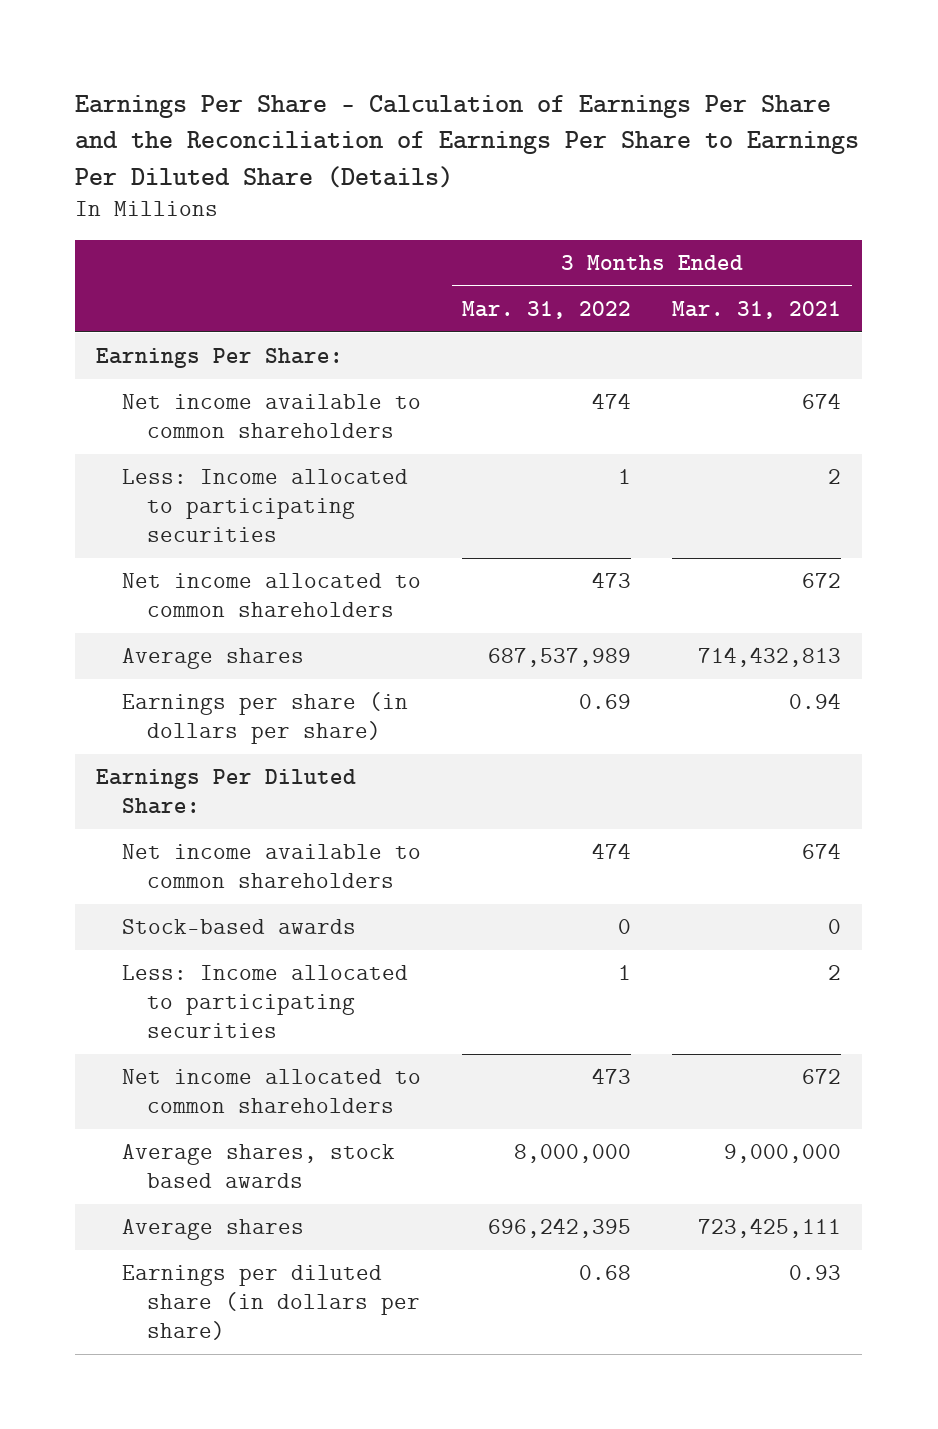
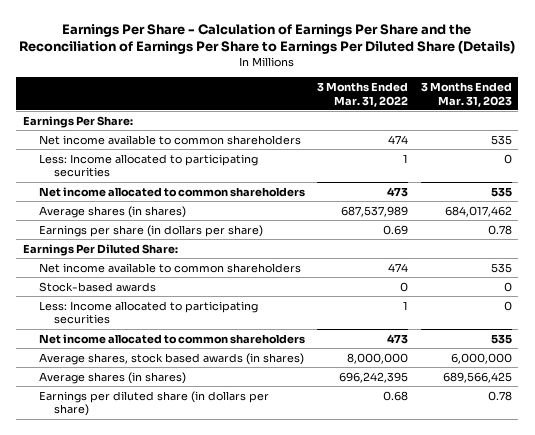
[672,300,842,319] Mar. 31, 2021 -> none
none -> [421,81,513,107] 3 Months Ended Mar. 31, 2023
[121,648,304,670] Average shares -> [38,205,186,218] Average shares (in shares)
[121,1144,395,1189] Average shares, stock based awards -> [38,352,304,365] Average shares, stock based awards (in shares)
[121,1219,304,1241] Average shares -> [38,371,186,384] Average shares (in shares)

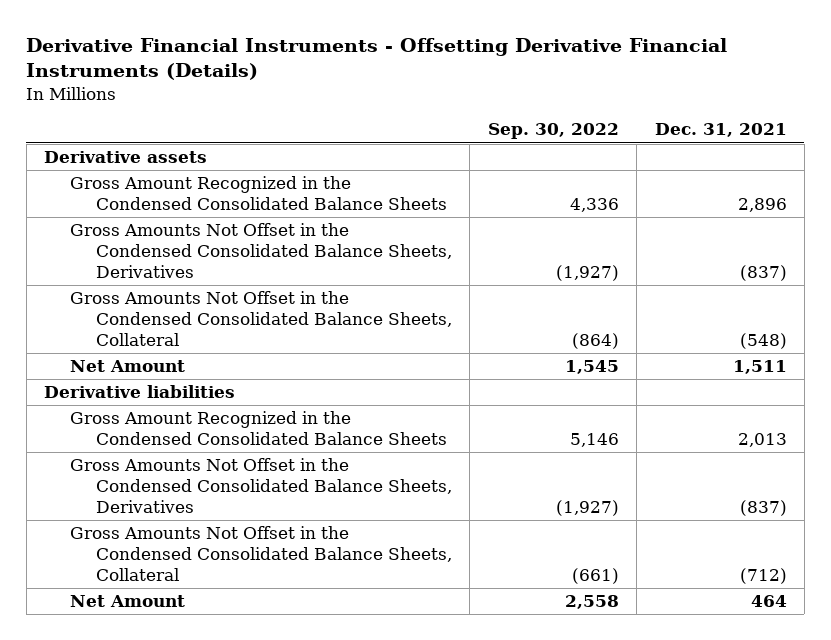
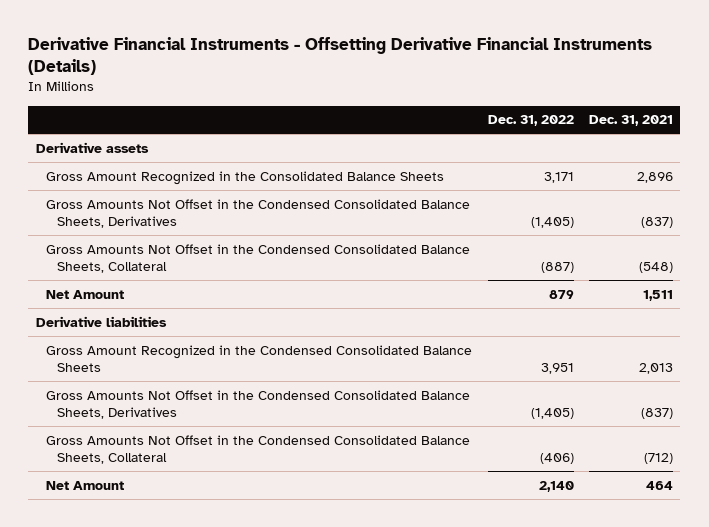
[487,123,619,140] Sep. 30, 2022 -> none
none -> [487,115,574,127] Dec. 31, 2022
[69,176,447,210] Gross Amount Recognized in the Condensed Consolidated Balance Sheets -> [46,170,445,185] Gross Amount Recognized in the Consolidated Balance Sheets

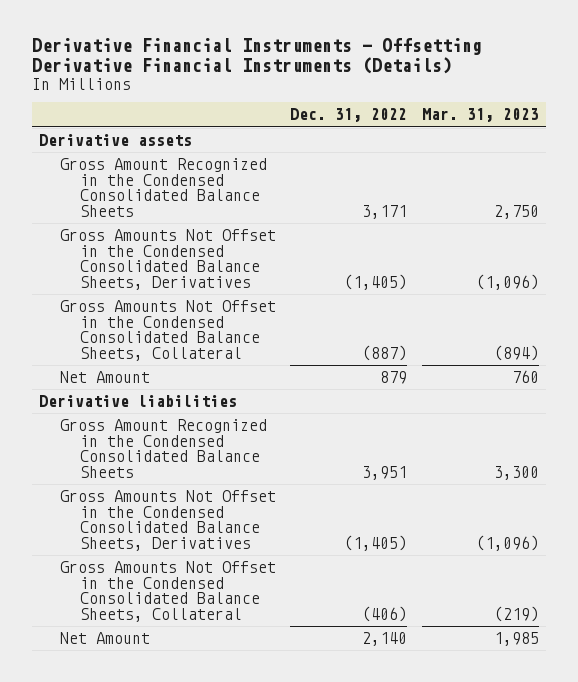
[588,115,673,127] Dec. 31, 2021 -> none
none -> [421,108,539,123] Mar. 31, 2023
[46,170,445,185] Gross Amount Recognized in the Consolidated Balance Sheets -> [59,157,267,217] Gross Amount Recognized in the Condensed Consolidated Balance Sheets

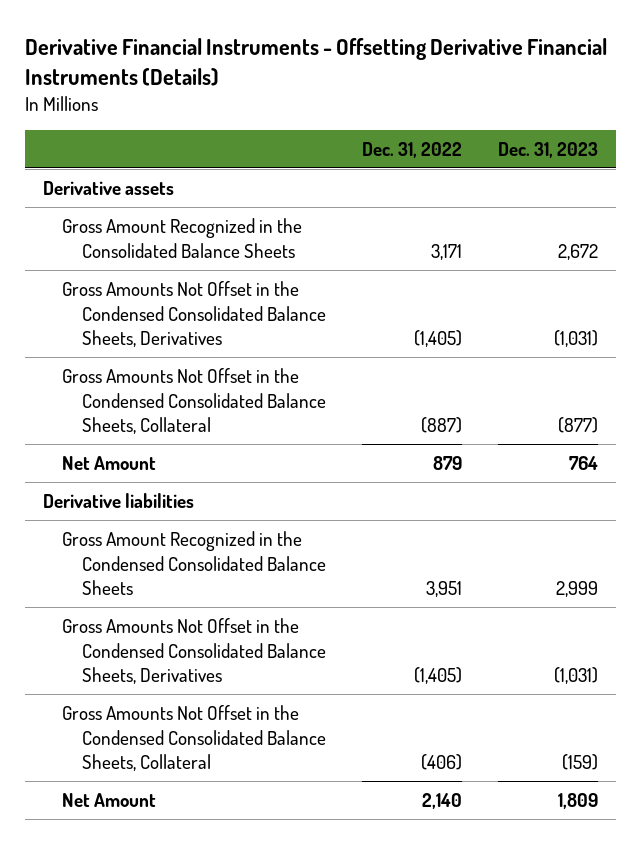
[421,108,539,123] Mar. 31, 2023 -> none
none -> [497,141,598,158] Dec. 31, 2023
[59,157,267,217] Gross Amount Recognized in the Condensed Consolidated Balance Sheets -> [62,217,303,258] Gross Amount Recognized in the Consolidated Balance Sheets

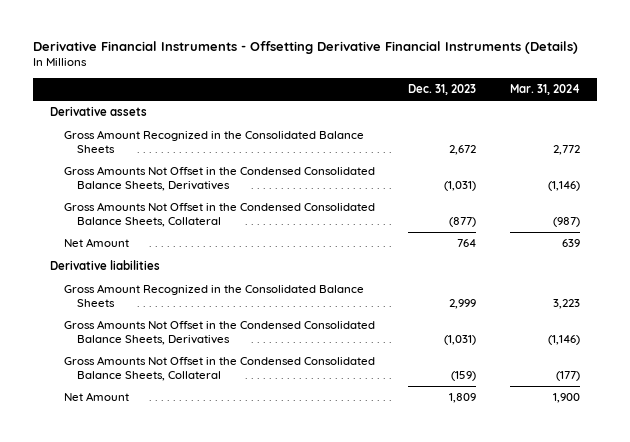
[361,141,462,158] Dec. 31, 2022 -> none
none -> [510,84,581,96] Mar. 31, 2024
[62,530,326,596] Gross Amount Recognized in the Condensed Consolidated Balance Sheets -> [63,284,364,307] Gross Amount Recognized in the Consolidated Balance Sheets

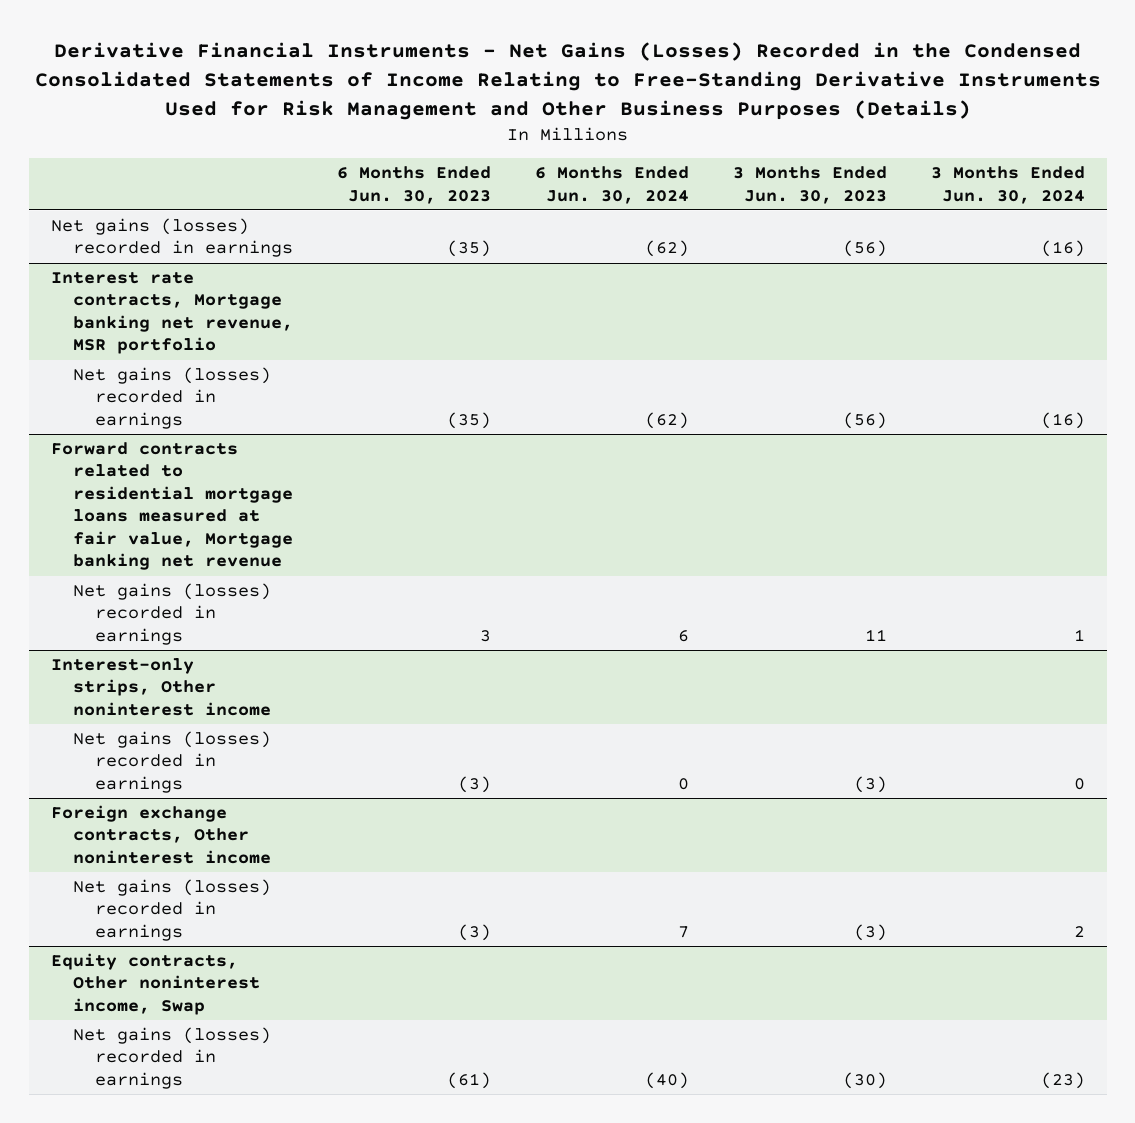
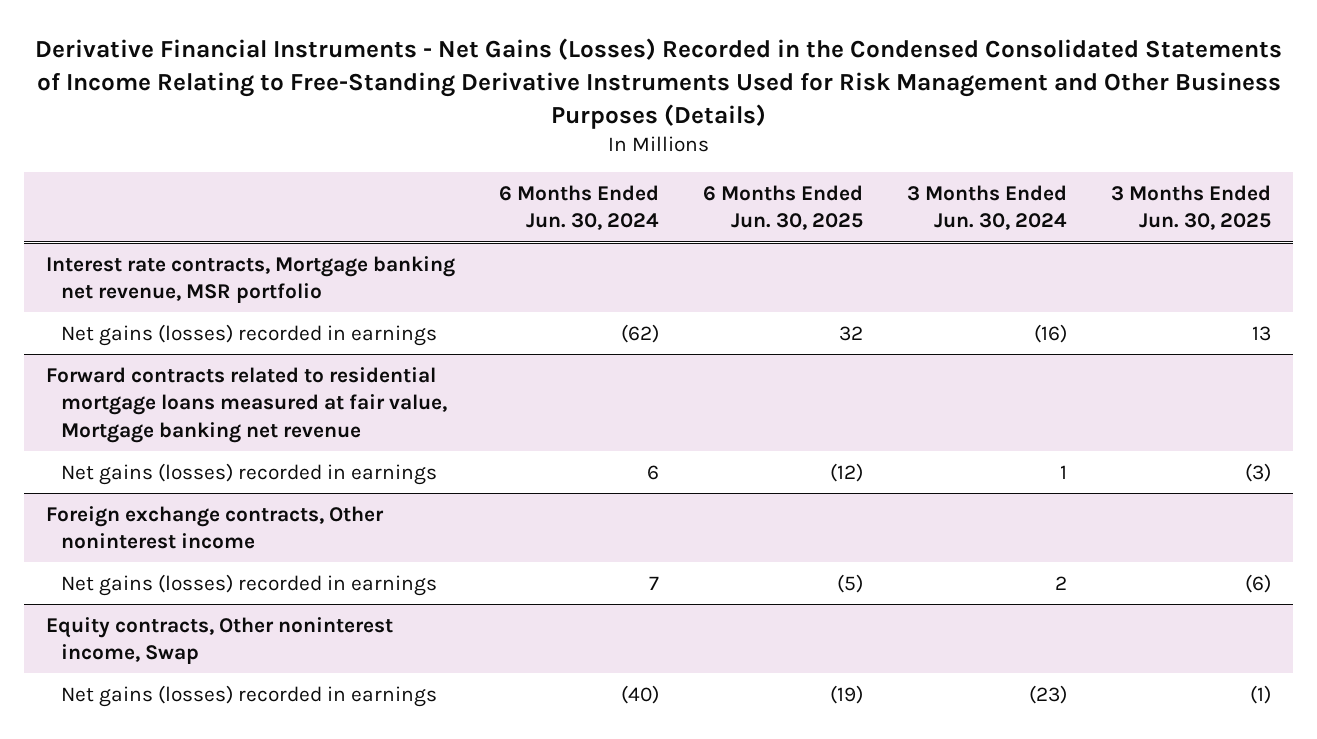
[336,166,491,204] 6 Months Ended Jun. 30, 2023 -> none
[732,166,887,204] 3 Months Ended Jun. 30, 2023 -> none
none -> [703,185,864,231] 6 Months Ended Jun. 30, 2025
none -> [1111,185,1272,231] 3 Months Ended Jun. 30, 2025
[50,217,293,258] Net gains (losses) recorded in earnings -> none
[50,657,271,716] Interest-only strips, Other noninterest income -> none
[72,730,271,793] Net gains (losses) recorded in earnings -> none

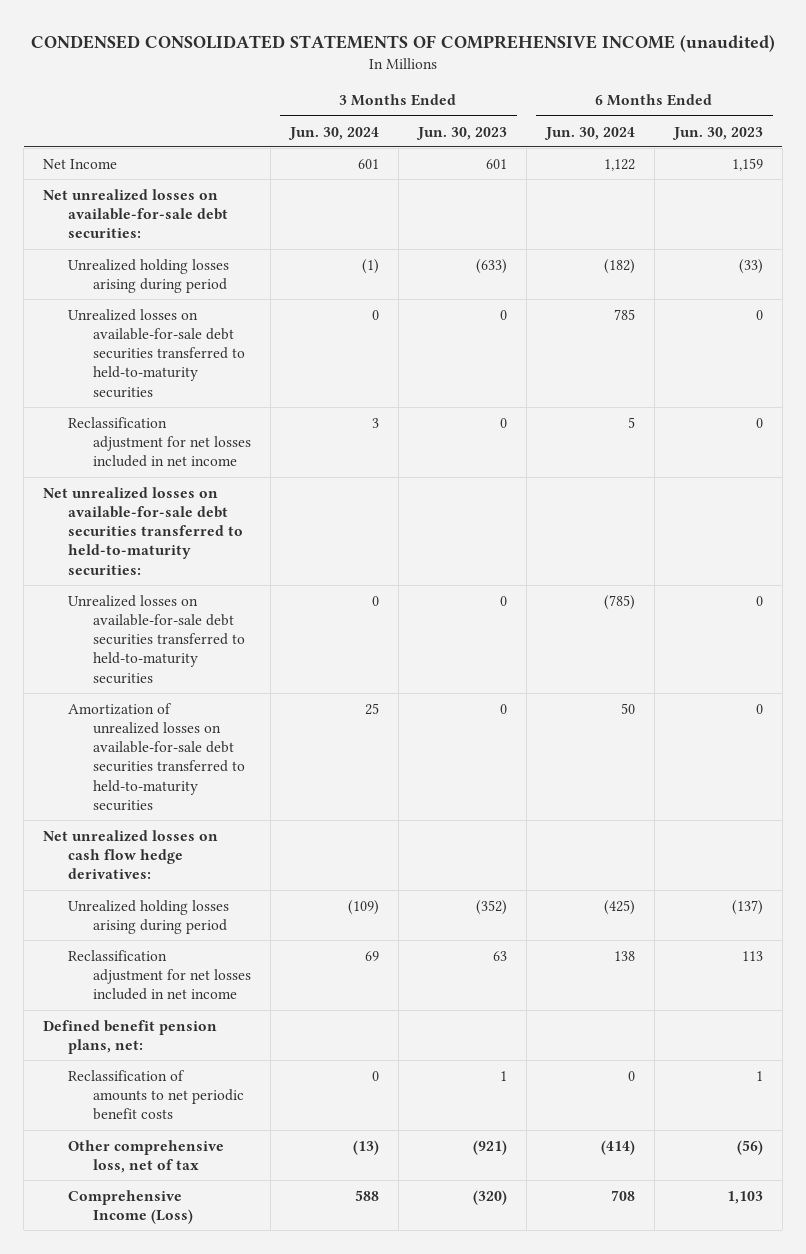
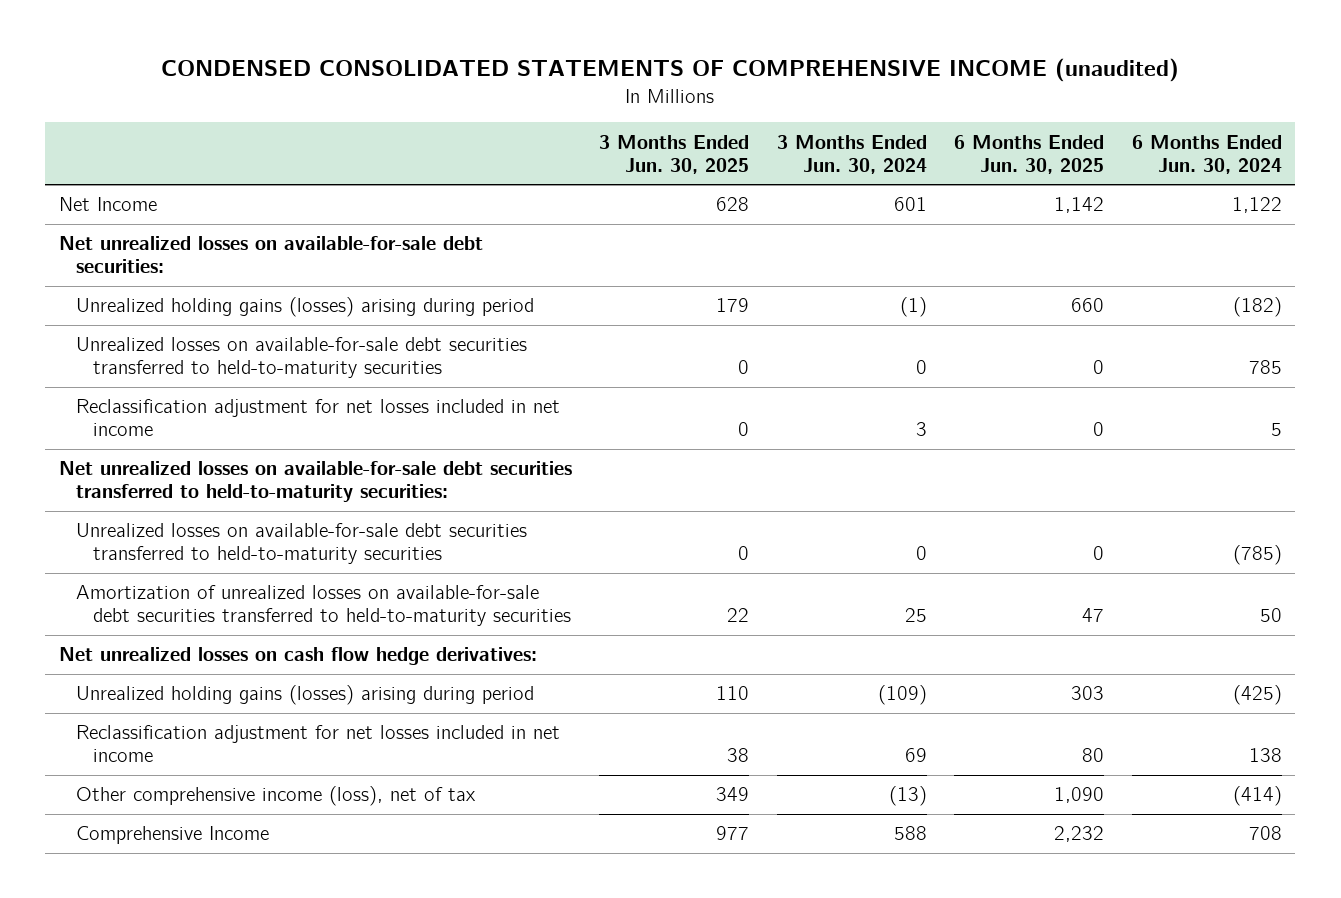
[415,126,507,140] Jun. 30, 2023 -> none
[671,126,763,140] Jun. 30, 2023 -> none
none -> [599,134,750,174] 3 Months Ended Jun. 30, 2025
none -> [954,134,1105,174] 6 Months Ended Jun. 30, 2025
[68,258,230,293] Unrealized holding losses arising during period -> [75,297,534,318] Unrealized holding gains (losses) arising during period
[68,899,230,934] Unrealized holding losses arising during period -> [75,685,534,706] Unrealized holding gains (losses) arising during period
[43,1019,218,1054] Defined benefit pension plans, net: -> none
[68,1069,244,1121] Reclassification of amounts to net periodic benefit costs -> none
[68,1139,225,1173] Other comprehensive loss, net of tax -> [75,786,476,807] Other comprehensive income (loss), net of tax
[68,1189,193,1224] Comprehensive Income (Loss) -> [75,826,269,845] Comprehensive Income

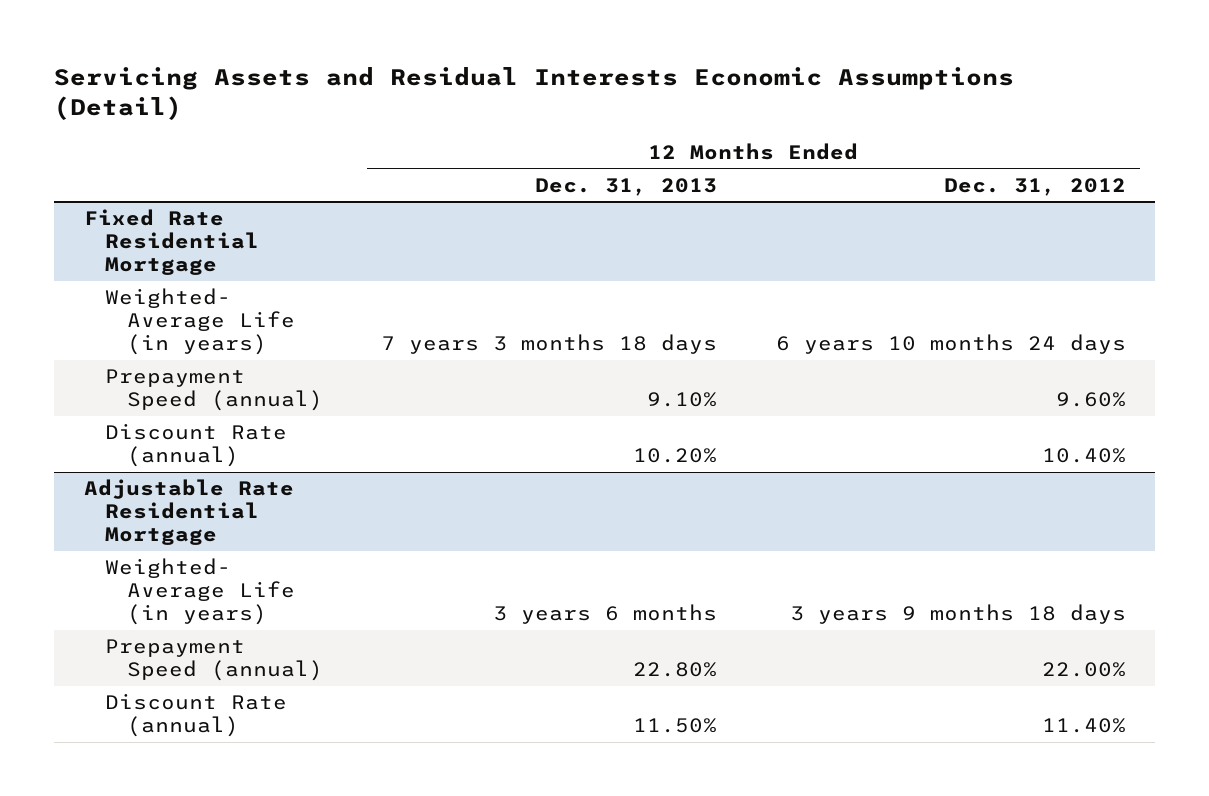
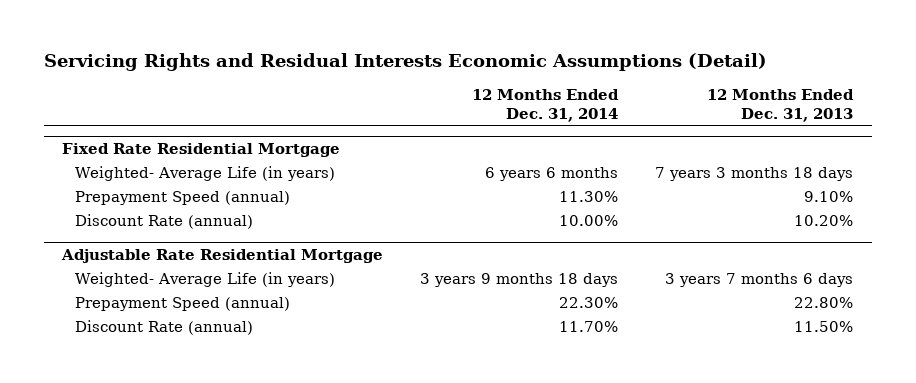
[54,66,1015,121] Servicing Assets and Residual Interests Economic Assumptions (Detail) -> [43,53,767,72] Servicing Rights and Residual Interests Economic Assumptions (Detail)
[943,177,1126,196] Dec. 31, 2012 -> none
none -> [472,88,620,123] 12 Months Ended Dec. 31, 2014
[493,604,718,625] 3 years 6 months -> [665,273,854,288] 3 years 7 months 6 days

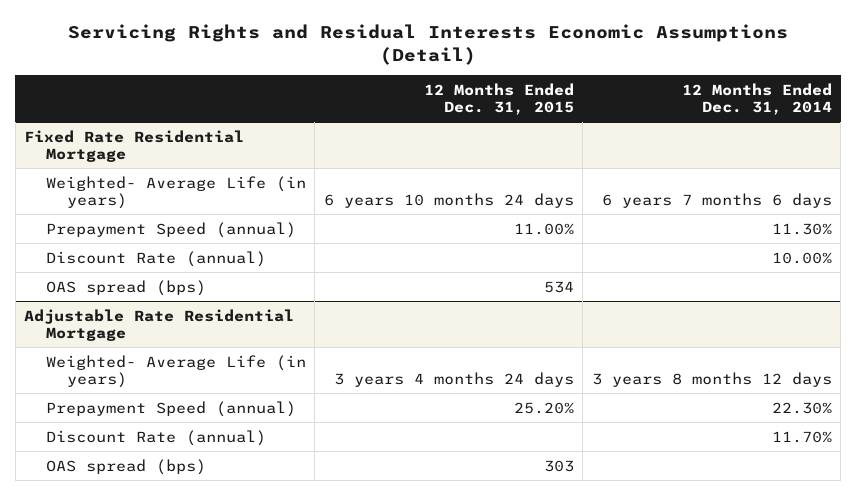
[707,88,855,123] 12 Months Ended Dec. 31, 2013 -> none
none -> [423,82,574,115] 12 Months Ended Dec. 31, 2015
[485,167,619,182] 6 years 6 months -> [601,192,832,208] 6 years 7 months 6 days
none -> [45,279,206,296] OAS spread (bps)
[420,273,619,288] 3 years 9 months 18 days -> [591,371,832,387] 3 years 8 months 12 days
none -> [45,458,206,475] OAS spread (bps)

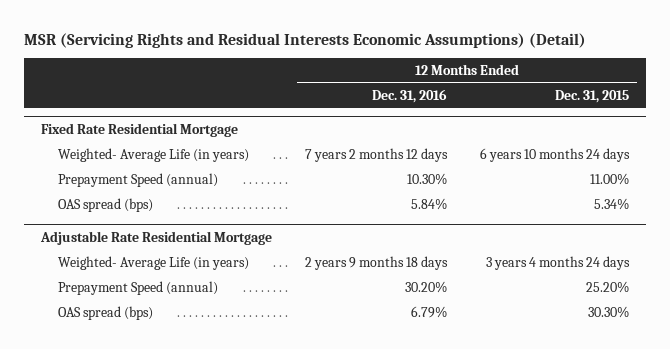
[67,23,788,65] Servicing Rights and Residual Interests Economic Assumptions (Detail) -> [24,32,587,48] MSR (Servicing Rights and Residual Interests Economic Assumptions) (Detail)
[681,82,832,115] 12 Months Ended Dec. 31, 2014 -> none
none -> [371,88,447,103] Dec. 31, 2016
[45,250,266,267] Discount Rate (annual) -> none
[543,280,574,293] 534 -> [594,197,630,210] 5.34%
[45,429,266,446] Discount Rate (annual) -> none
[543,459,574,472] 303 -> [588,305,630,318] 30.30%

